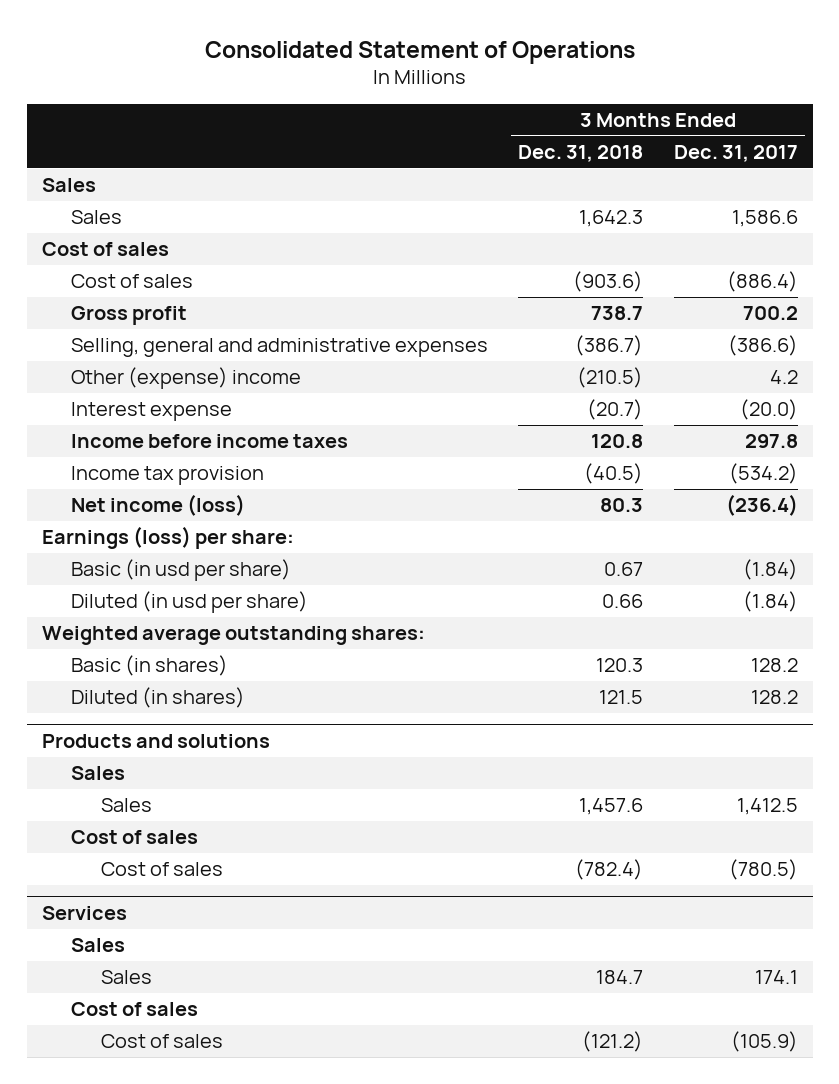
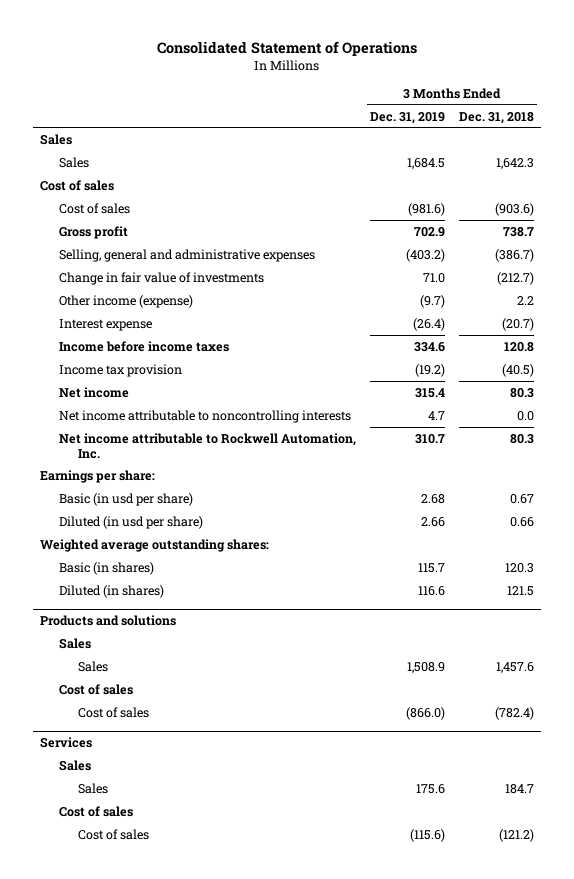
[673,145,798,163] Dec. 31, 2017 -> none
none -> [370,111,446,124] Dec. 31, 2019
none -> [59,271,265,285] Change in fair value of investments
[71,367,302,390] Other (expense) income -> [59,294,194,308] Other income (expense)
[577,367,644,389] (210.5) -> [516,295,534,305] 2.2
none -> [59,386,130,398] Net income
none -> [59,409,352,423] Net income attributable to noncontrolling interests
[71,494,246,517] Net income (loss) -> [59,432,357,459] Net income attributable to Rockwell Automation, Inc.
[41,526,294,550] Earnings (loss) per share: -> [40,469,156,483] Earnings per share:

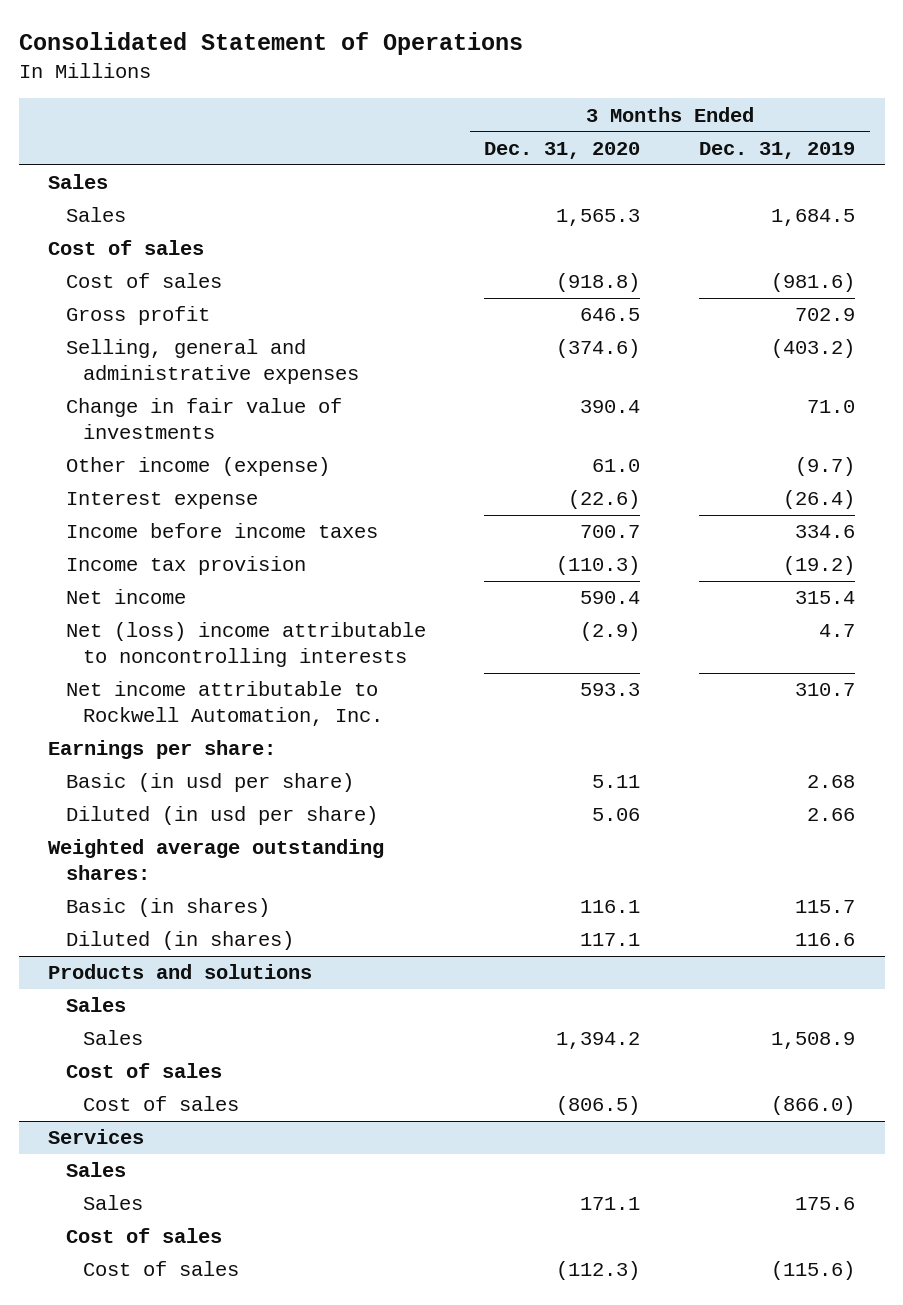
[458,111,534,124] Dec. 31, 2018 -> none
none -> [484,141,641,159] Dec. 31, 2020
[59,409,352,423] Net income attributable to noncontrolling interests -> [65,622,426,667] Net (loss) income attributable to noncontrolling interests

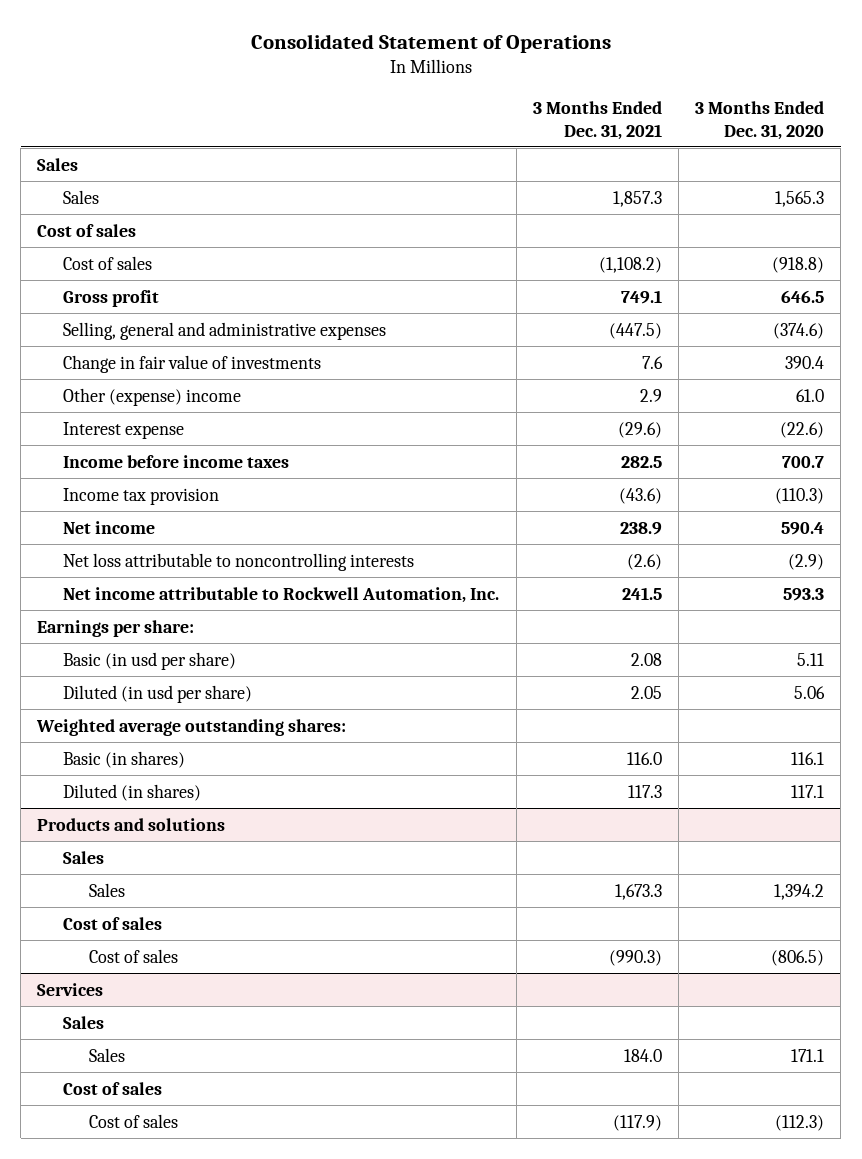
[699,141,856,159] Dec. 31, 2019 -> none
none -> [532,100,662,140] 3 Months Ended Dec. 31, 2021
[65,457,330,477] Other income (expense) -> [63,387,242,406] Other (expense) income
[65,622,426,667] Net (loss) income attributable to noncontrolling interests -> [63,552,415,571] Net loss attributable to noncontrolling interests

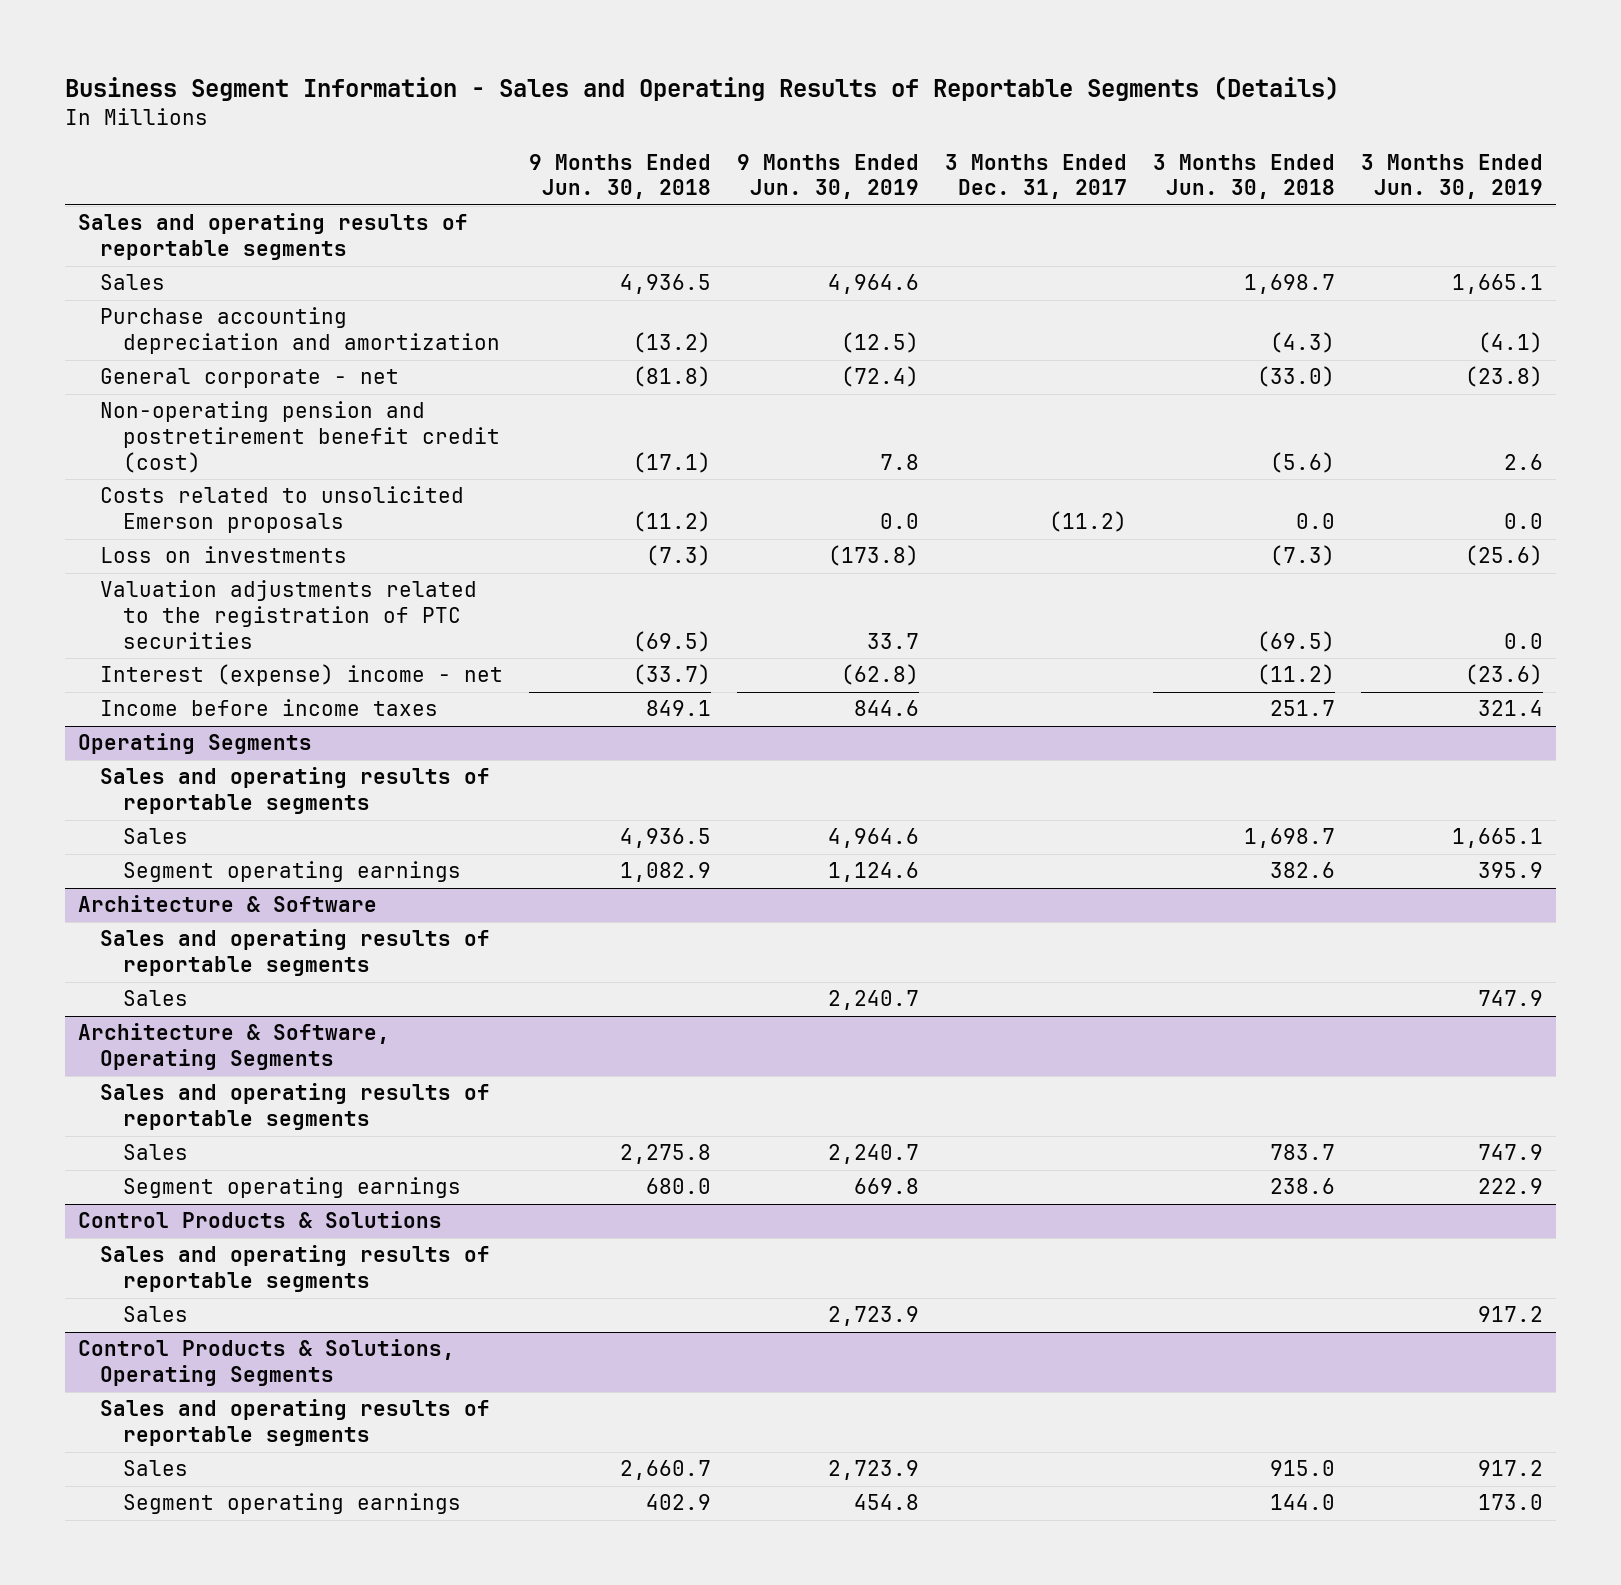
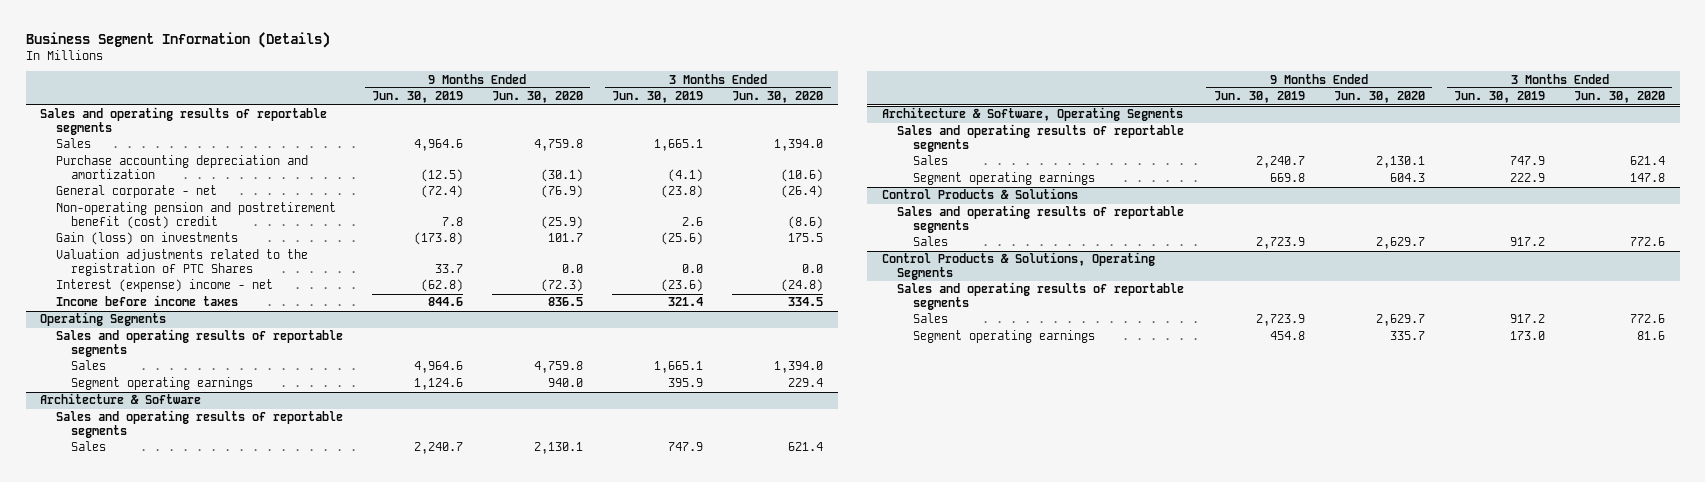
[65,75,1340,101] Business Segment Information - Sales and Operating Results of Reportable Segments (Details) -> [25,31,330,48] Business Segment Information (Details)
[529,153,712,200] 9 Months Ended Jun. 30, 2018 -> none
[945,153,1128,200] 3 Months Ended Dec. 31, 2017 -> none
[1152,153,1335,200] 3 Months Ended Jun. 30, 2018 -> none
none -> [492,91,584,104] Jun. 30, 2020
none -> [732,91,824,104] Jun. 30, 2020
[100,486,465,534] Costs related to unsolicited Emerson proposals -> none
[100,401,500,473] Non-operating pension and postretirement benefit credit (cost) -> [55,202,336,229] Non-operating pension and postretirement benefit (cost) credit
[100,546,348,564] Loss on investments -> [55,232,238,246] Gain (loss) on investments
[100,580,478,649] Valuation adjustments related to the registration of PTC securities -> [55,249,308,276] Valuation adjustments related to the registration of PTC Shares

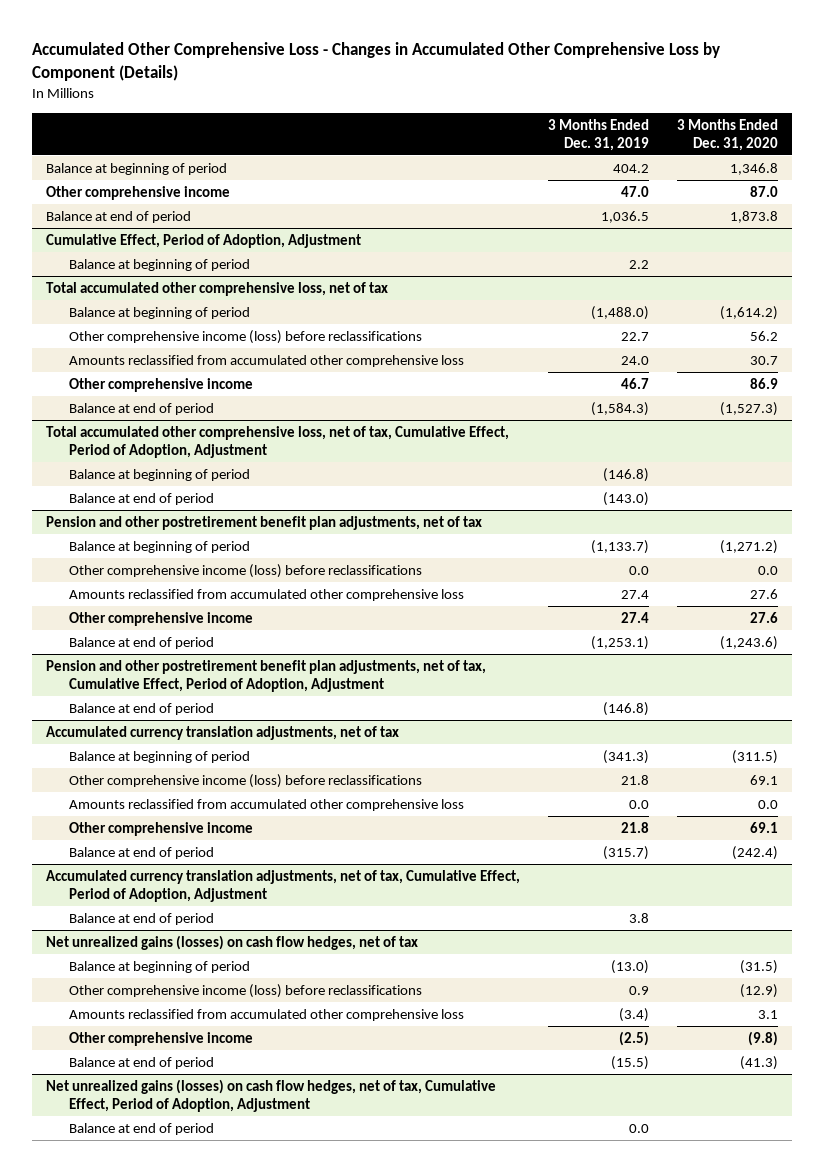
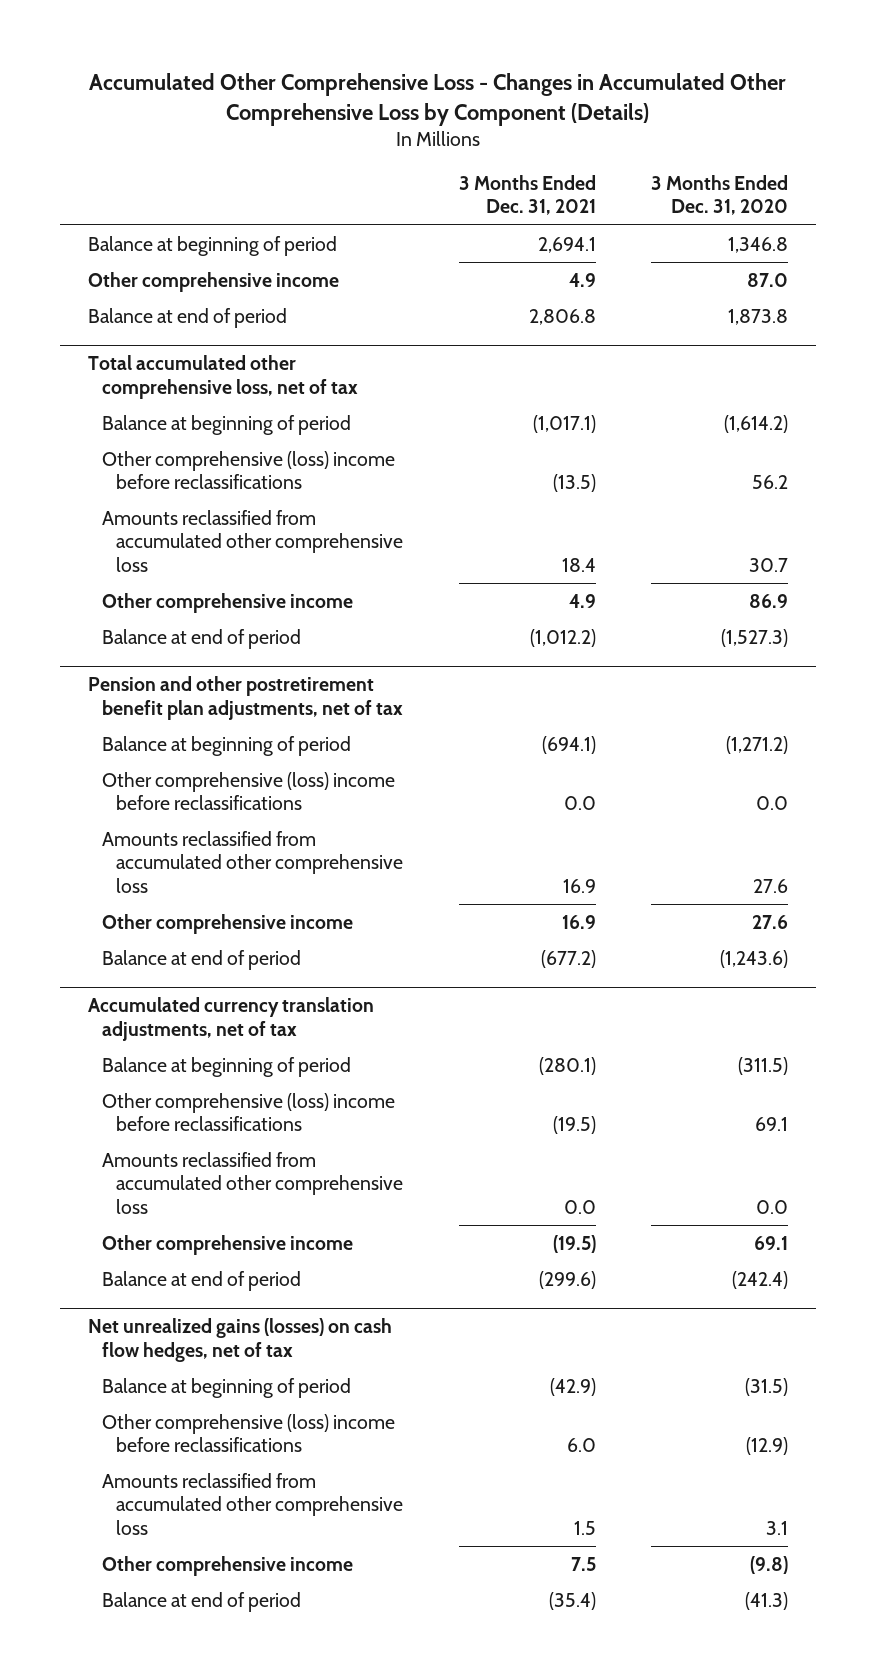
[548,118,650,151] 3 Months Ended Dec. 31, 2019 -> none
none -> [458,174,596,216] 3 Months Ended Dec. 31, 2021
[46,233,362,248] Cumulative Effect, Period of Adoption, Adjustment -> none
[68,258,250,271] Balance at beginning of period -> none
[68,329,422,344] Other comprehensive income (loss) before reclassifications -> [101,450,395,490] Other comprehensive (loss) income before reclassifications
[46,425,510,459] Total accumulated other comprehensive loss, net of tax, Cumulative Effect, Period of Adoption, Adjustment -> none
[68,468,250,481] Balance at beginning of period -> none
[68,492,214,505] Balance at end of period -> none
[68,563,422,578] Other comprehensive income (loss) before reclassifications -> [101,771,395,811] Other comprehensive (loss) income before reclassifications
[46,659,487,693] Pension and other postretirement benefit plan adjustments, net of tax, Cumulative Effect, Period of Adoption, Adjustment -> none
[68,702,214,715] Balance at end of period -> none
[68,773,422,788] Other comprehensive income (loss) before reclassifications -> [101,1092,395,1132] Other comprehensive (loss) income before reclassifications
[46,869,521,903] Accumulated currency translation adjustments, net of tax, Cumulative Effect, Period of Adoption, Adjustment -> none
[68,912,214,925] Balance at end of period -> none
[68,983,422,998] Other comprehensive income (loss) before reclassifications -> [101,1413,395,1453] Other comprehensive (loss) income before reclassifications
[46,1078,497,1113] Net unrealized gains (losses) on cash flow hedges, net of tax, Cumulative Effect, Period of Adoption, Adjustment -> none
[68,1122,214,1135] Balance at end of period -> none

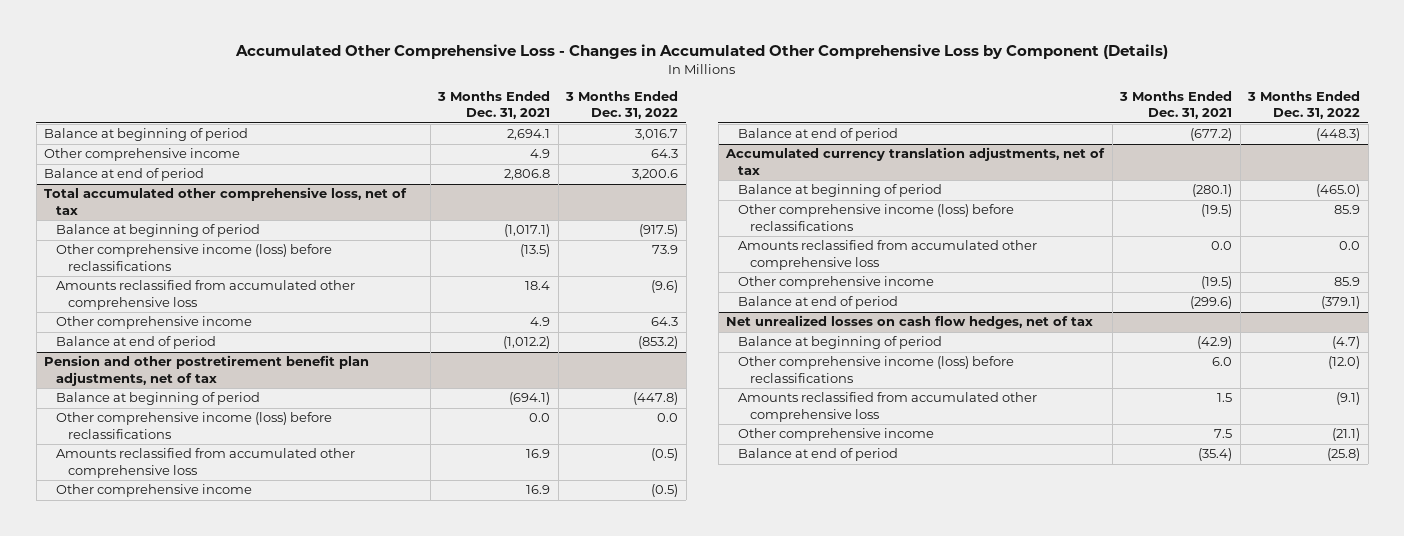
[651,174,789,216] 3 Months Ended Dec. 31, 2020 -> none
none -> [565,90,679,120] 3 Months Ended Dec. 31, 2022
[101,450,395,490] Other comprehensive (loss) income before reclassifications -> [56,244,333,271] Other comprehensive income (loss) before reclassifications
[101,771,395,811] Other comprehensive (loss) income before reclassifications -> [56,412,333,439] Other comprehensive income (loss) before reclassifications
[101,1092,395,1132] Other comprehensive (loss) income before reclassifications -> [738,204,1015,231] Other comprehensive income (loss) before reclassifications
[87,1318,392,1363] Net unrealized gains (losses) on cash flow hedges, net of tax -> [726,315,1094,330] Net unrealized losses on cash flow hedges, net of tax
[101,1413,395,1453] Other comprehensive (loss) income before reclassifications -> [738,356,1015,383] Other comprehensive income (loss) before reclassifications

